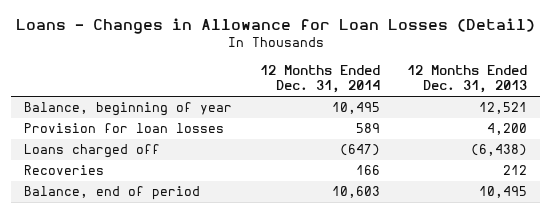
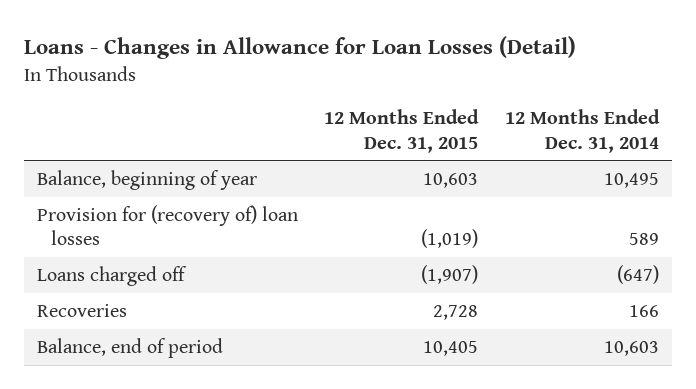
[406,65,527,94] 12 Months Ended Dec. 31, 2013 -> none
none -> [324,109,480,153] 12 Months Ended Dec. 31, 2015
[24,123,225,134] Provision for loan losses -> [36,205,298,246] Provision for (recovery of) loan losses

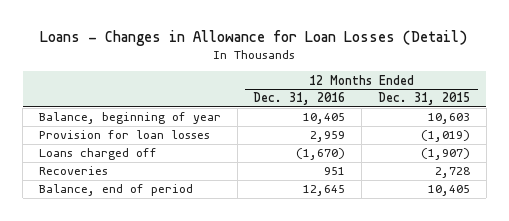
[504,109,660,153] 12 Months Ended Dec. 31, 2014 -> none
none -> [253,92,346,106] Dec. 31, 2016
[36,205,298,246] Provision for (recovery of) loan losses -> [38,130,210,140] Provision for loan losses

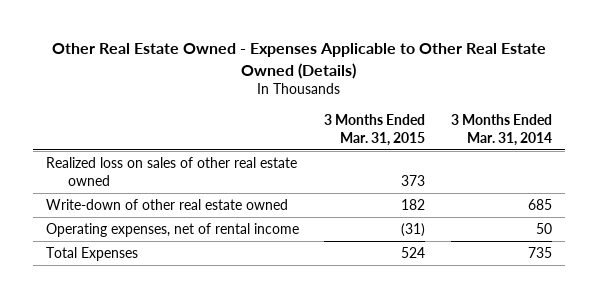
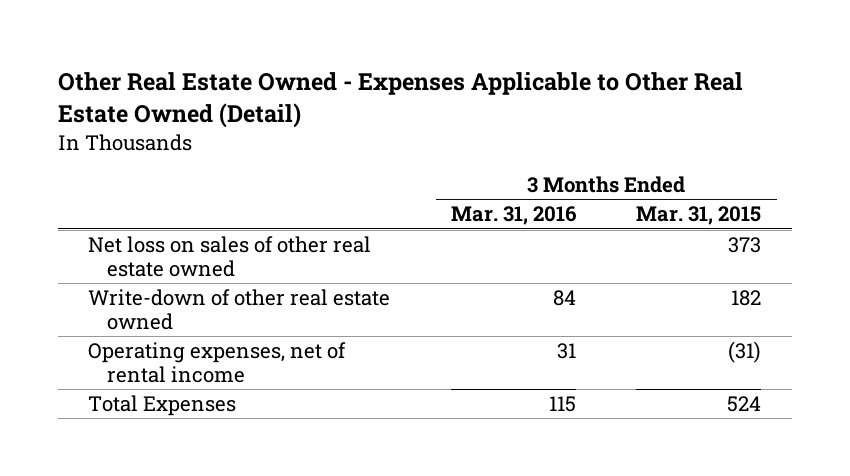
[51,43,546,79] Other Real Estate Owned - Expenses Applicable to Other Real Estate Owned (Details) -> [57,71,743,128] Other Real Estate Owned - Expenses Applicable to Other Real Estate Owned (Detail)
[451,113,553,146] 3 Months Ended Mar. 31, 2014 -> none
none -> [450,206,577,226] Mar. 31, 2016
[45,156,297,186] Realized loss on sales of other real estate owned -> [88,236,372,278] Net loss on sales of other real estate owned

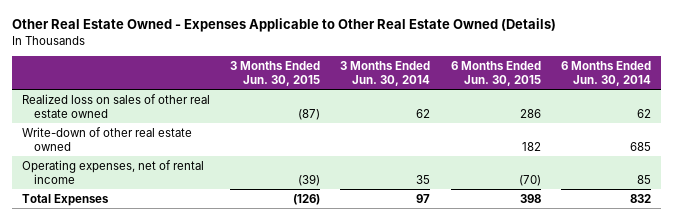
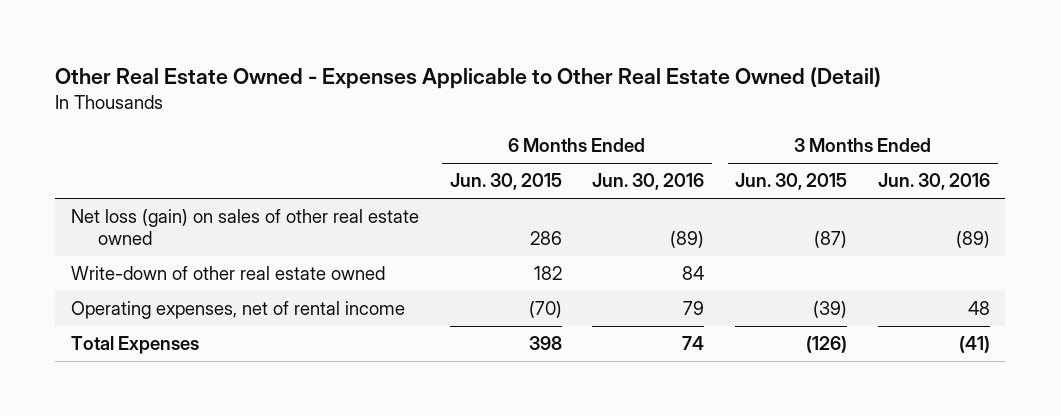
[11,18,556,33] Other Real Estate Owned - Expenses Applicable to Other Real Estate Owned (Details) -> [55,67,882,90] Other Real Estate Owned - Expenses Applicable to Other Real Estate Owned (Detail)
[340,60,431,87] 3 Months Ended Jun. 30, 2014 -> none
[560,60,651,87] 6 Months Ended Jun. 30, 2014 -> none
none -> [592,173,705,191] Jun. 30, 2016
none -> [878,173,991,191] Jun. 30, 2016
[21,93,210,118] Realized loss on sales of other real estate owned -> [70,209,419,246] Net loss (gain) on sales of other real estate owned

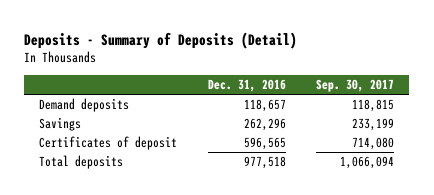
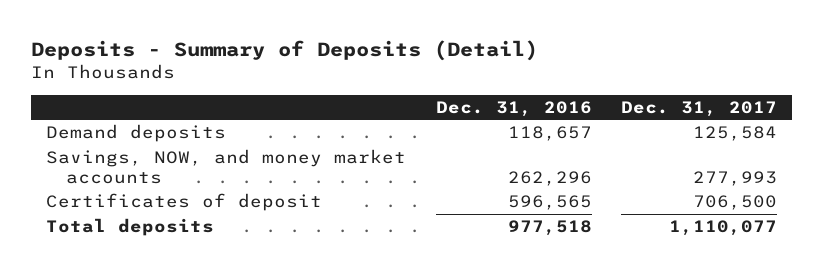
[316,79,395,93] Sep. 30, 2017 -> none
none -> [621,100,778,117] Dec. 31, 2017
[39,116,82,131] Savings -> [45,149,406,184] Savings, NOW, and money market accounts

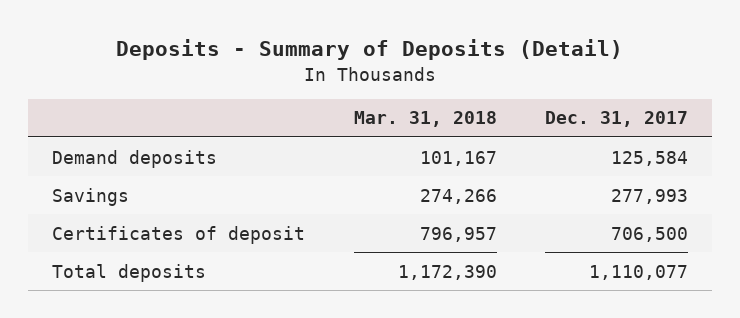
[435,100,592,117] Dec. 31, 2016 -> none
none -> [353,111,497,128] Mar. 31, 2018
[45,149,406,184] Savings, NOW, and money market accounts -> [52,187,130,206] Savings

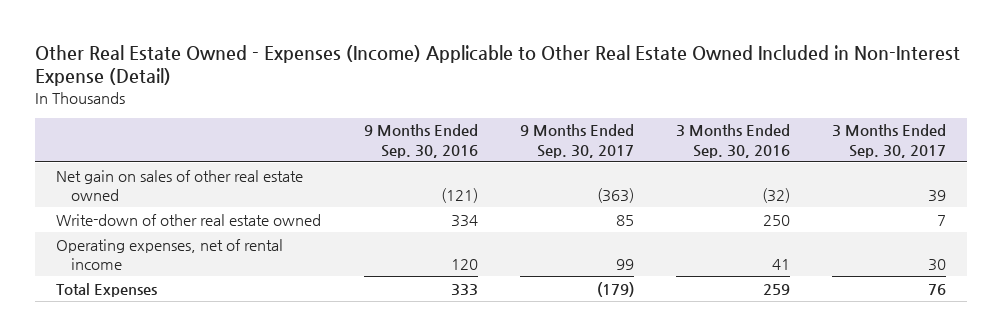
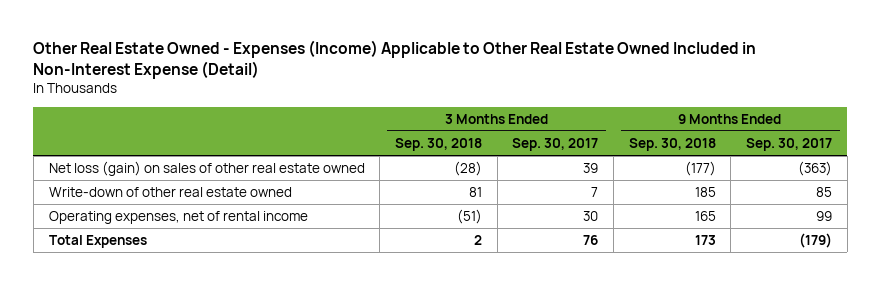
[363,124,478,158] 9 Months Ended Sep. 30, 2016 -> none
[675,124,790,158] 3 Months Ended Sep. 30, 2016 -> none
none -> [394,137,482,151] Sep. 30, 2018
none -> [628,137,716,151] Sep. 30, 2018
[56,169,304,201] Net gain on sales of other real estate owned -> [48,160,365,176] Net loss (gain) on sales of other real estate owned

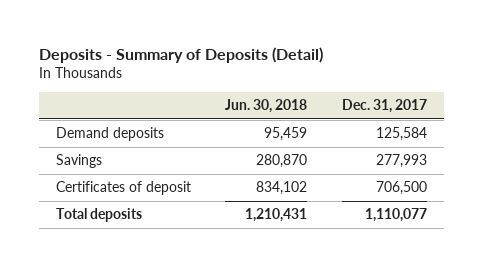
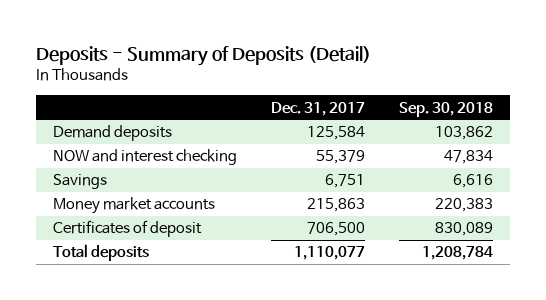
[225,99,308,114] Jun. 30, 2018 -> none
none -> [398,101,493,117] Sep. 30, 2018
none -> [53,149,238,166] NOW and interest checking
[375,154,427,169] 277,993 -> [325,174,366,189] 6,751
none -> [53,197,216,215] Money market accounts

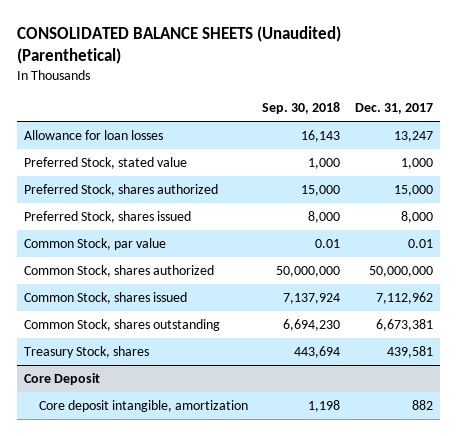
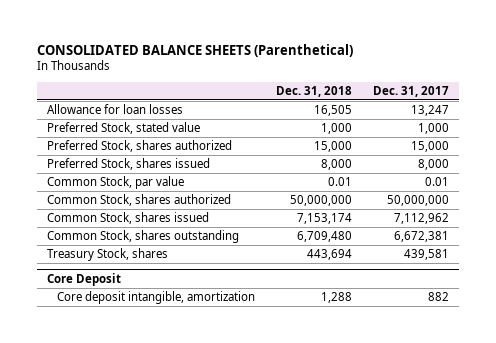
[16,25,341,64] CONSOLIDATED BALANCE SHEETS (Unaudited) (Parenthetical) -> [36,43,353,57] CONSOLIDATED BALANCE SHEETS (Parenthetical)
[262,102,341,115] Sep. 30, 2018 -> none
none -> [275,85,352,97] Dec. 31, 2018
[375,318,433,331] 6,673,381 -> [393,231,449,243] 6,672,381

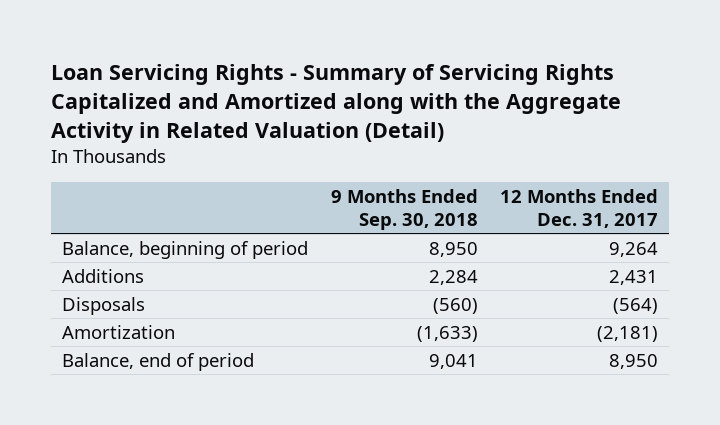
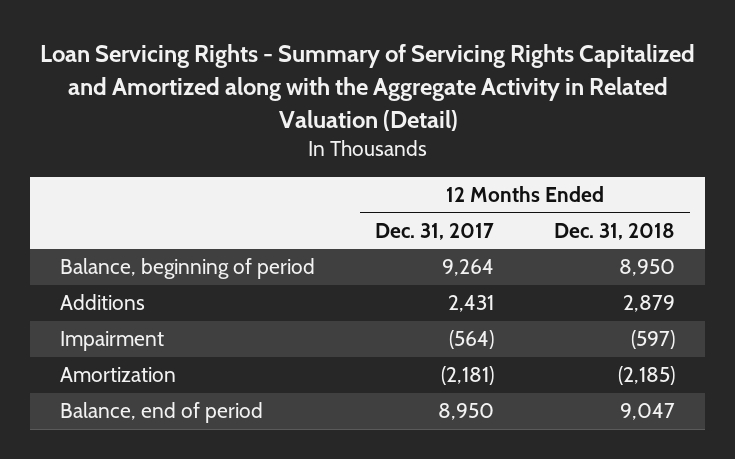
[330,188,478,230] 9 Months Ended Sep. 30, 2018 -> none
none -> [554,222,676,240] Dec. 31, 2018
[62,296,146,315] Disposals -> [59,331,164,352] Impairment

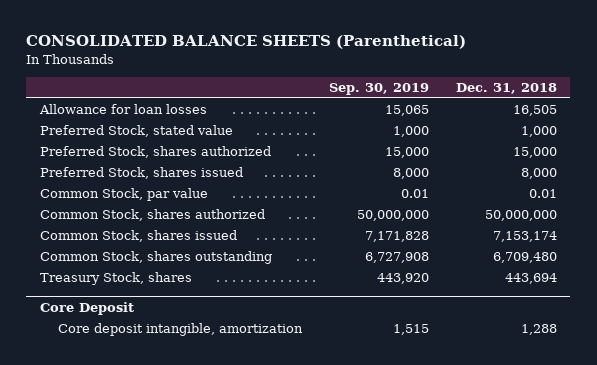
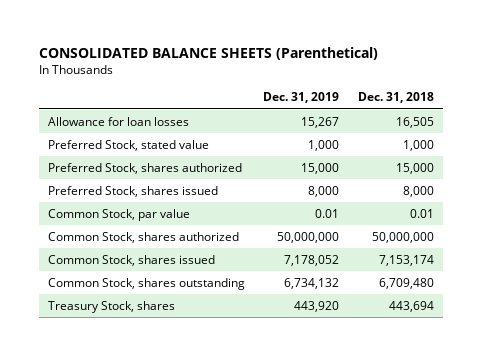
[329,82,430,95] Sep. 30, 2019 -> none
none -> [263,92,340,104] Dec. 31, 2019
[39,301,134,315] Core Deposit -> none
[58,323,304,337] Core deposit intangible, amortization -> none

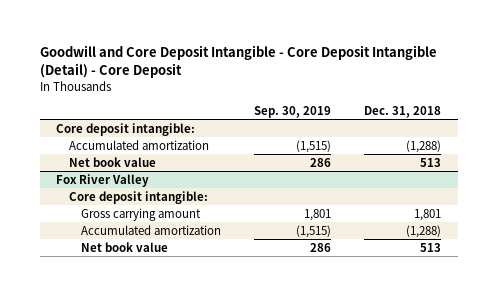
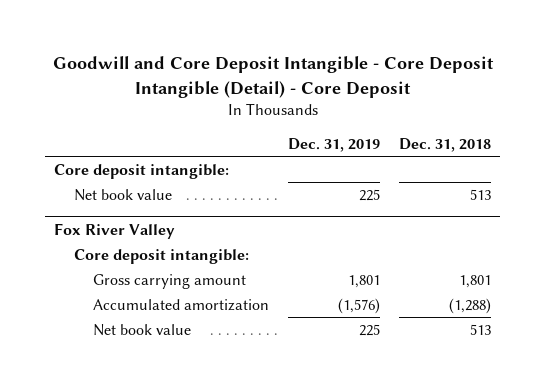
[254,105,332,118] Sep. 30, 2019 -> none
none -> [287,137,380,152] Dec. 31, 2019
[68,139,209,150] Accumulated amortization -> none

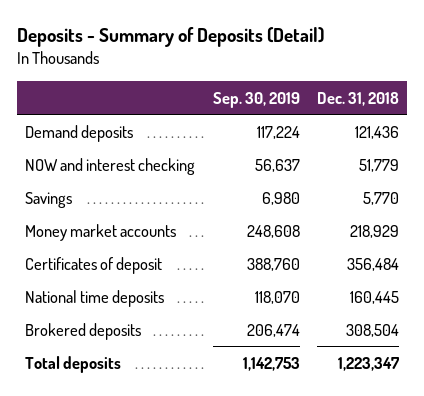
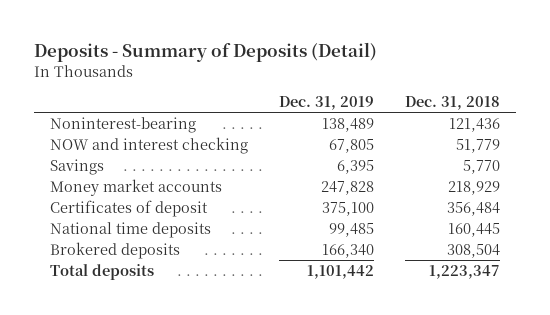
[212,91,300,108] Sep. 30, 2019 -> none
none -> [279,96,375,111] Dec. 31, 2019
[25,124,134,142] Demand deposits -> [49,116,196,133] Noninterest-bearing

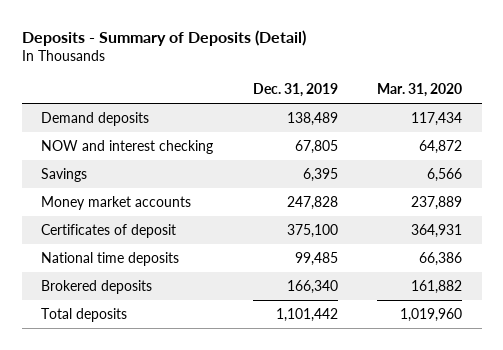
[405,96,501,111] Dec. 31, 2018 -> none
none -> [377,83,463,98] Mar. 31, 2020
[49,116,196,133] Noninterest-bearing -> [41,111,150,126] Demand deposits

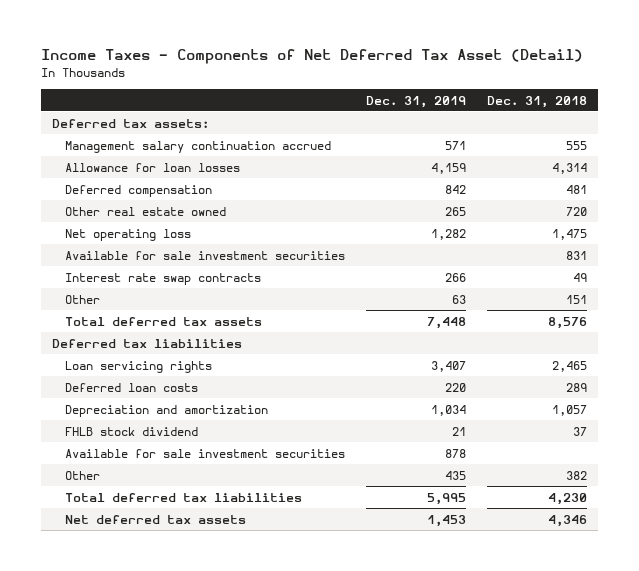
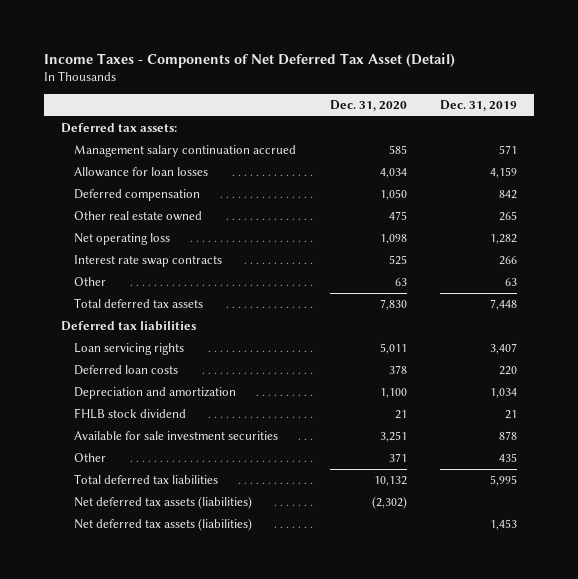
[487,95,588,108] Dec. 31, 2018 -> none
none -> [329,99,407,111] Dec. 31, 2020
[65,250,346,260] Available for sale investment securities -> none
none -> [74,496,253,510] Net deferred tax assets (liabilities)
[65,514,247,524] Net deferred tax assets -> [74,518,253,532] Net deferred tax assets (liabilities)

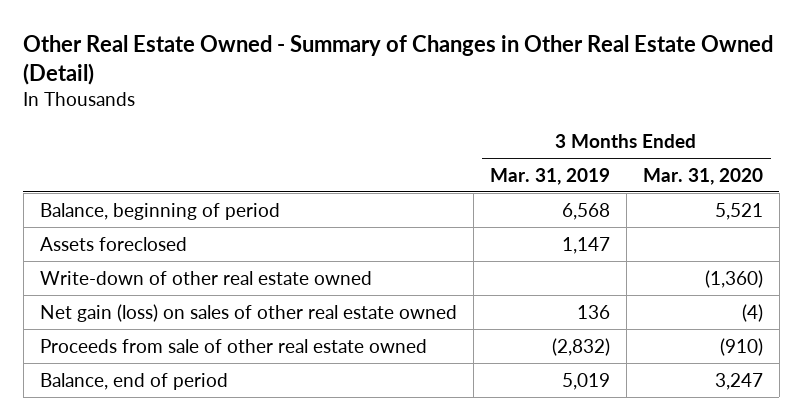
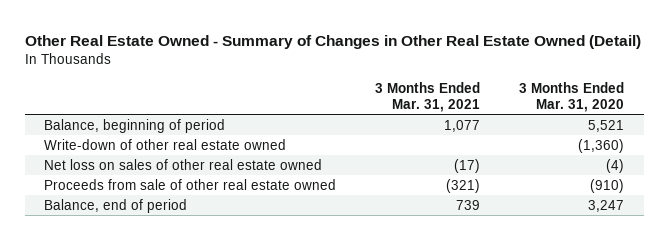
[489,167,610,185] Mar. 31, 2019 -> none
none -> [375,81,481,112] 3 Months Ended Mar. 31, 2021
[39,236,187,251] Assets foreclosed -> none
[39,303,457,322] Net gain (loss) on sales of other real estate owned -> [44,158,323,170] Net loss on sales of other real estate owned

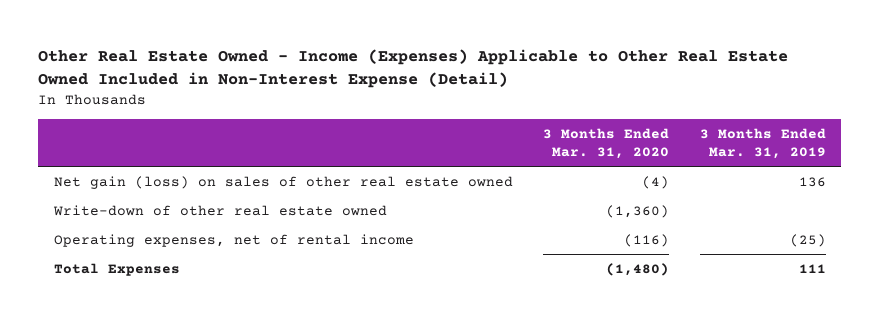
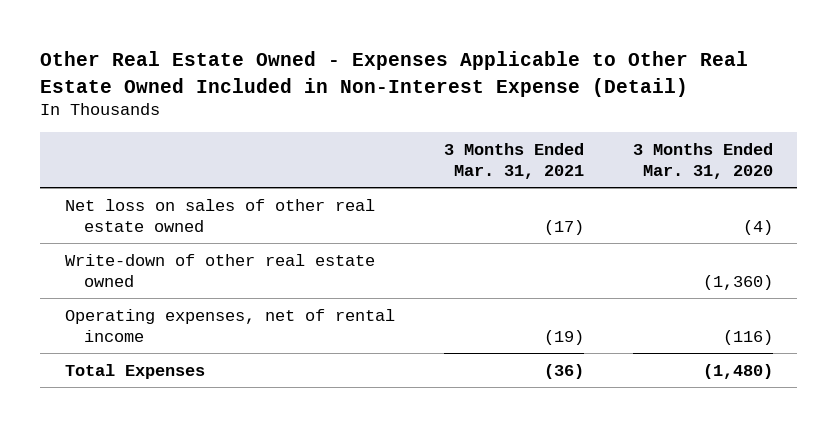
[38,49,789,89] Other Real Estate Owned - Income (Expenses) Applicable to Other Real Estate Owned Included in Non-Interest Expense (Detail) -> [40,51,749,97] Other Real Estate Owned - Expenses Applicable to Other Real Estate Owned Included in Non-Interest Expense (Detail)
[699,127,826,159] 3 Months Ended Mar. 31, 2019 -> none
none -> [443,142,584,179] 3 Months Ended Mar. 31, 2021
[53,176,513,190] Net gain (loss) on sales of other real estate owned -> [64,198,375,232] Net loss on sales of other real estate owned

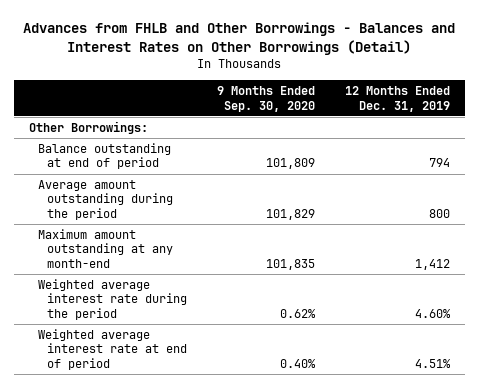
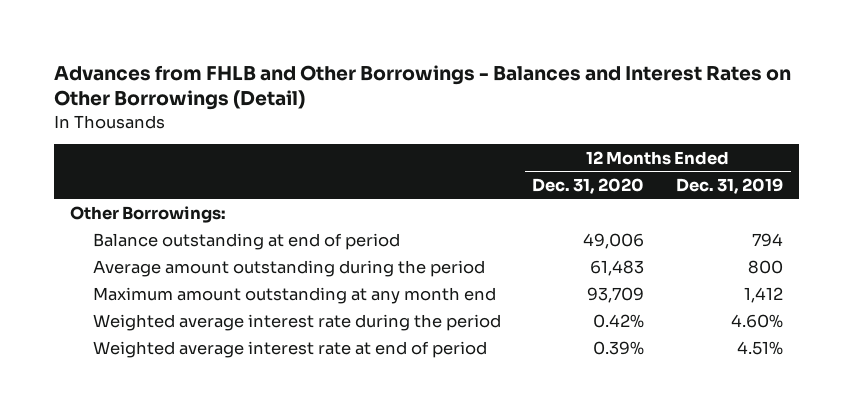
[216,86,315,112] 9 Months Ended Sep. 30, 2020 -> none
none -> [532,177,645,194] Dec. 31, 2020
[37,228,173,268] Maximum amount outstanding at any month-end -> [93,286,497,304] Maximum amount outstanding at any month end

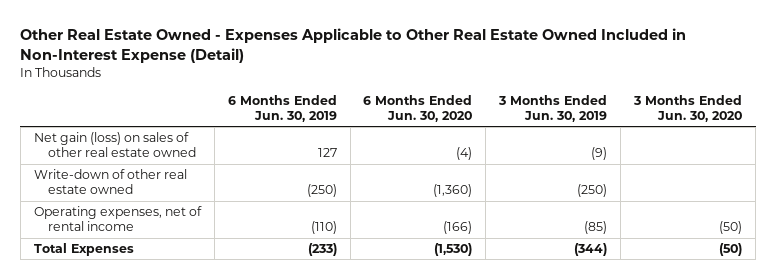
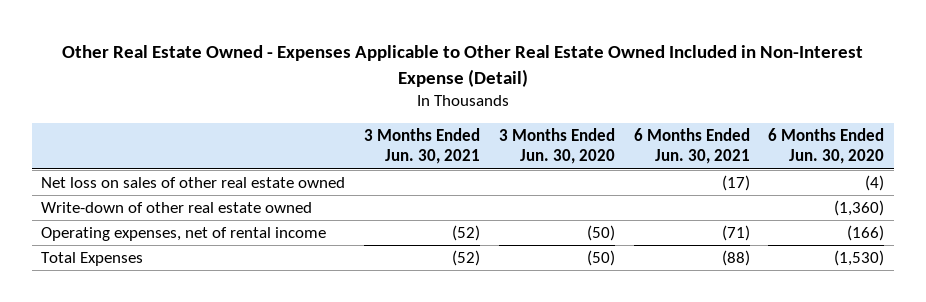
[227,94,337,122] 6 Months Ended Jun. 30, 2019 -> none
[498,94,608,122] 3 Months Ended Jun. 30, 2019 -> none
none -> [364,127,481,165] 3 Months Ended Jun. 30, 2021
none -> [633,127,750,165] 6 Months Ended Jun. 30, 2021
[33,132,197,158] Net gain (loss) on sales of other real estate owned -> [41,177,346,189] Net loss on sales of other real estate owned

